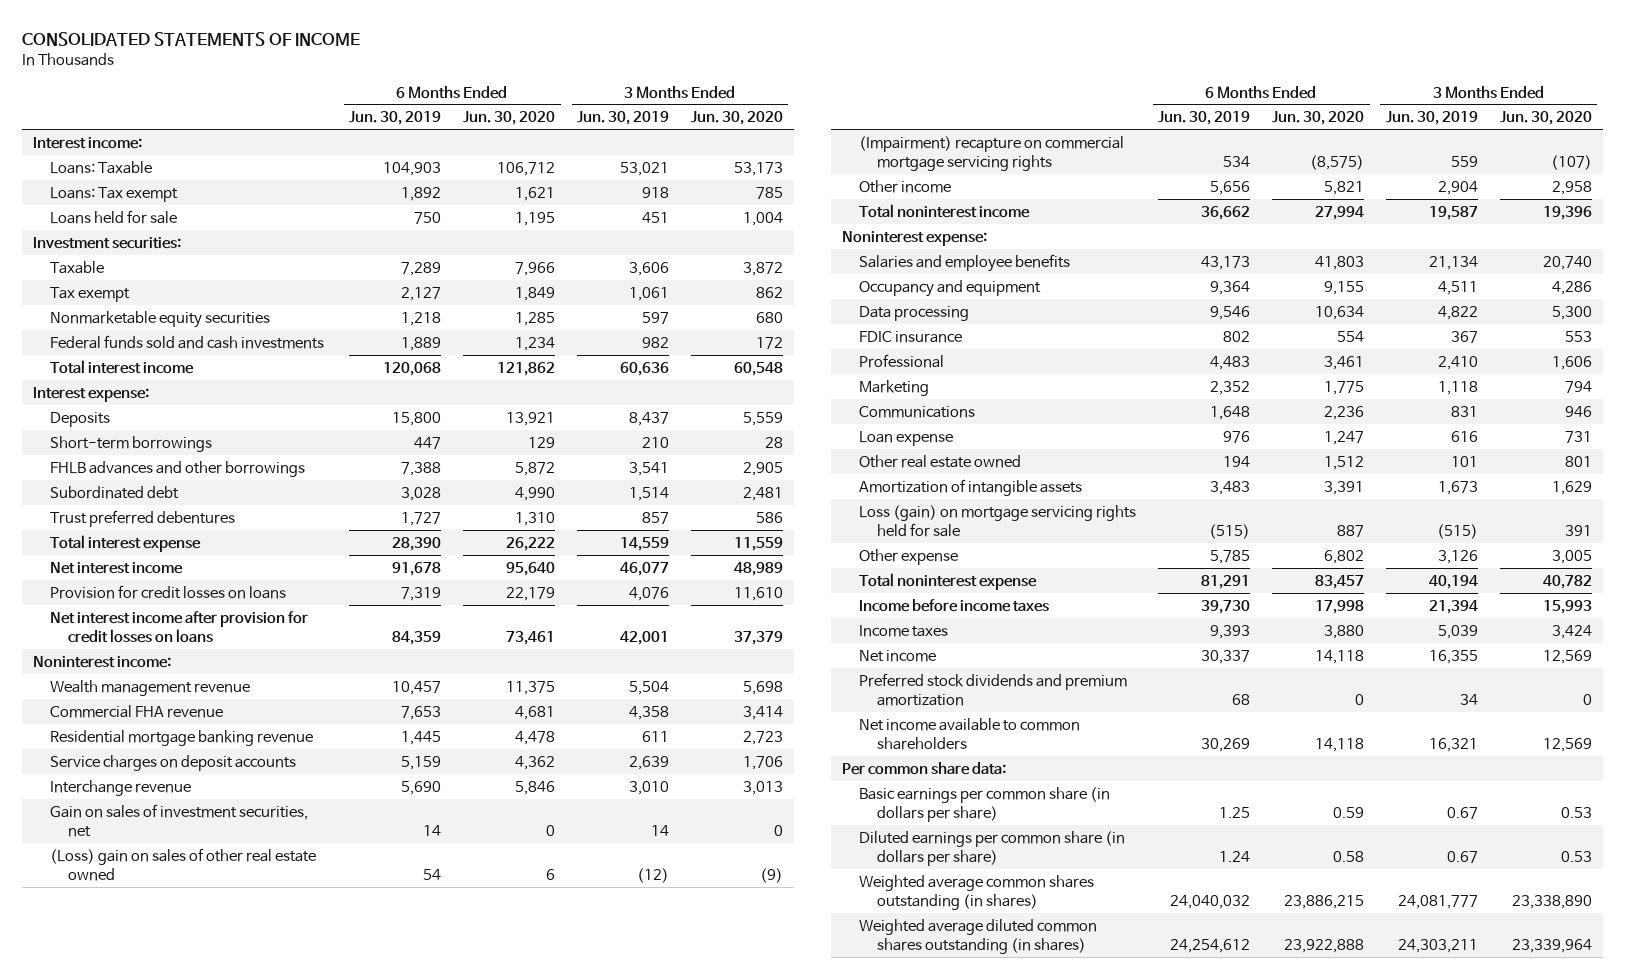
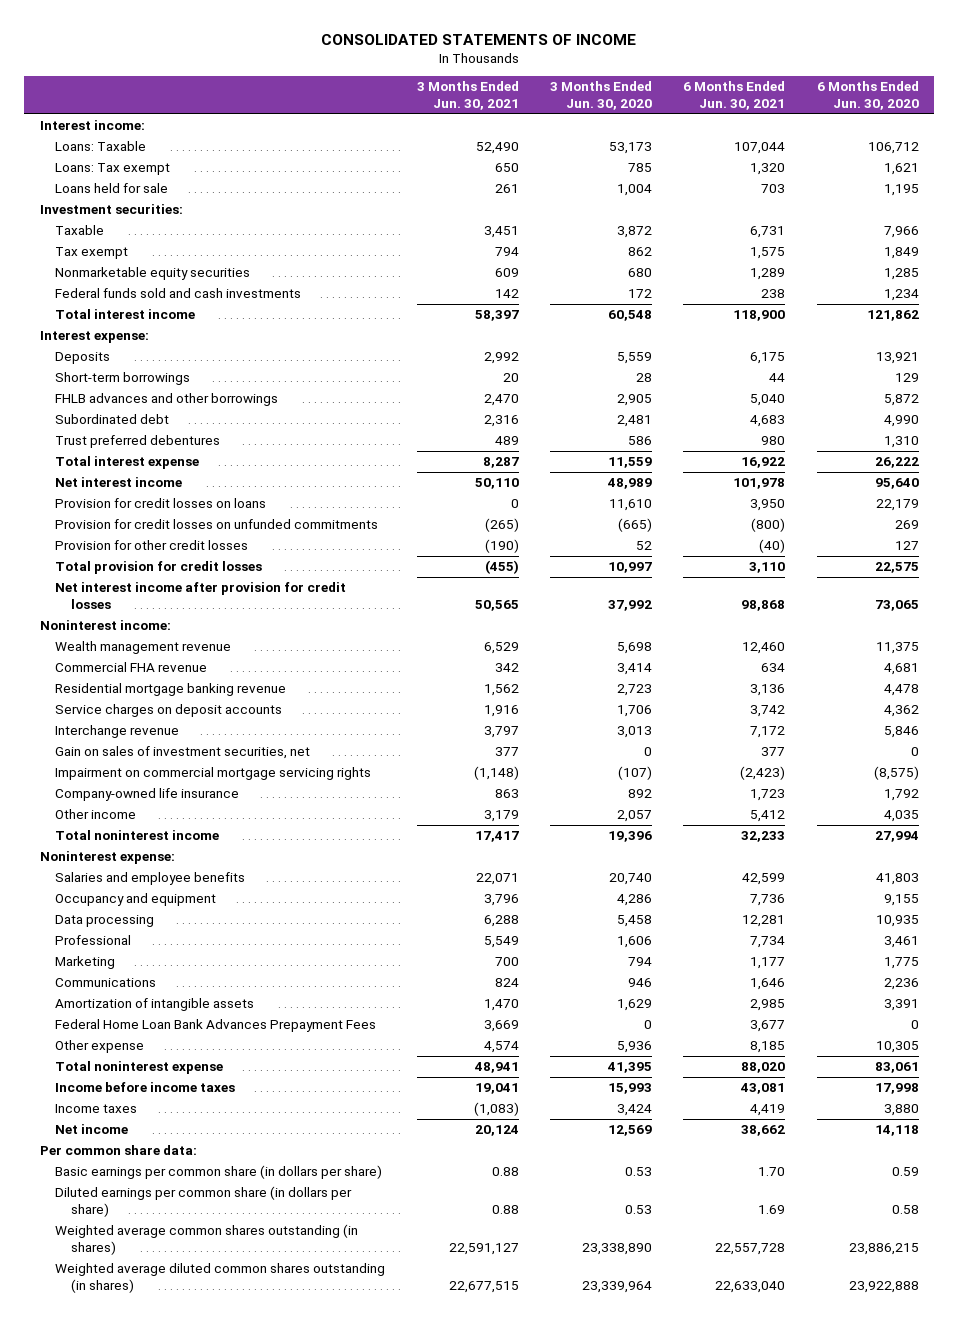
[349,111,442,126] Jun. 30, 2019 -> none
[576,111,669,126] Jun. 30, 2019 -> none
none -> [416,81,519,111] 3 Months Ended Jun. 30, 2021
none -> [683,81,786,111] 6 Months Ended Jun. 30, 2021
none -> [55,519,379,530] Provision for credit losses on unfunded commitments
none -> [55,540,249,551] Provision for other credit losses
none -> [55,561,263,575] Total provision for credit losses
[50,610,309,643] Net interest income after provision for credit losses on loans -> [55,582,347,610] Net interest income after provision for credit losses
[506,630,556,645] 73,461 -> [874,600,919,612] 73,065
[733,630,783,645] 37,379 -> [607,600,652,612] 37,992
[50,847,317,881] (Loss) gain on sales of other real estate owned -> none
[859,135,1125,171] (Impairment) recapture on commercial mortgage servicing rights -> [55,767,372,781] Impairment on commercial mortgage servicing rights
none -> [55,788,240,802] Company-owned life insurance
[1324,180,1365,195] 5,821 -> [883,810,919,823] 4,035
[1551,180,1592,195] 2,958 -> [616,810,652,823] 2,057
[859,330,963,343] FDIC insurance -> none
[1315,305,1365,320] 10,634 -> [875,915,919,928] 10,935
[1551,305,1592,320] 5,300 -> [616,915,652,928] 5,458
[859,430,954,446] Loan expense -> none
[859,454,1022,468] Other real estate owned -> none
[859,504,1137,537] Loss (gain) on mortgage servicing rights held for sale -> none
none -> [55,1019,377,1033] Federal Home Loan Bank Advances Prepayment Fees
[1324,549,1365,564] 6,802 -> [875,1041,919,1054] 10,305
[1551,549,1592,564] 3,005 -> [616,1041,652,1054] 5,936
[1315,574,1365,589] 83,457 -> [874,1062,919,1074] 83,061
[1542,574,1592,589] 40,782 -> [606,1062,652,1074] 41,395
[859,672,1128,706] Preferred stock dividends and premium amortization -> none
[859,717,1081,750] Net income available to common shareholders -> none

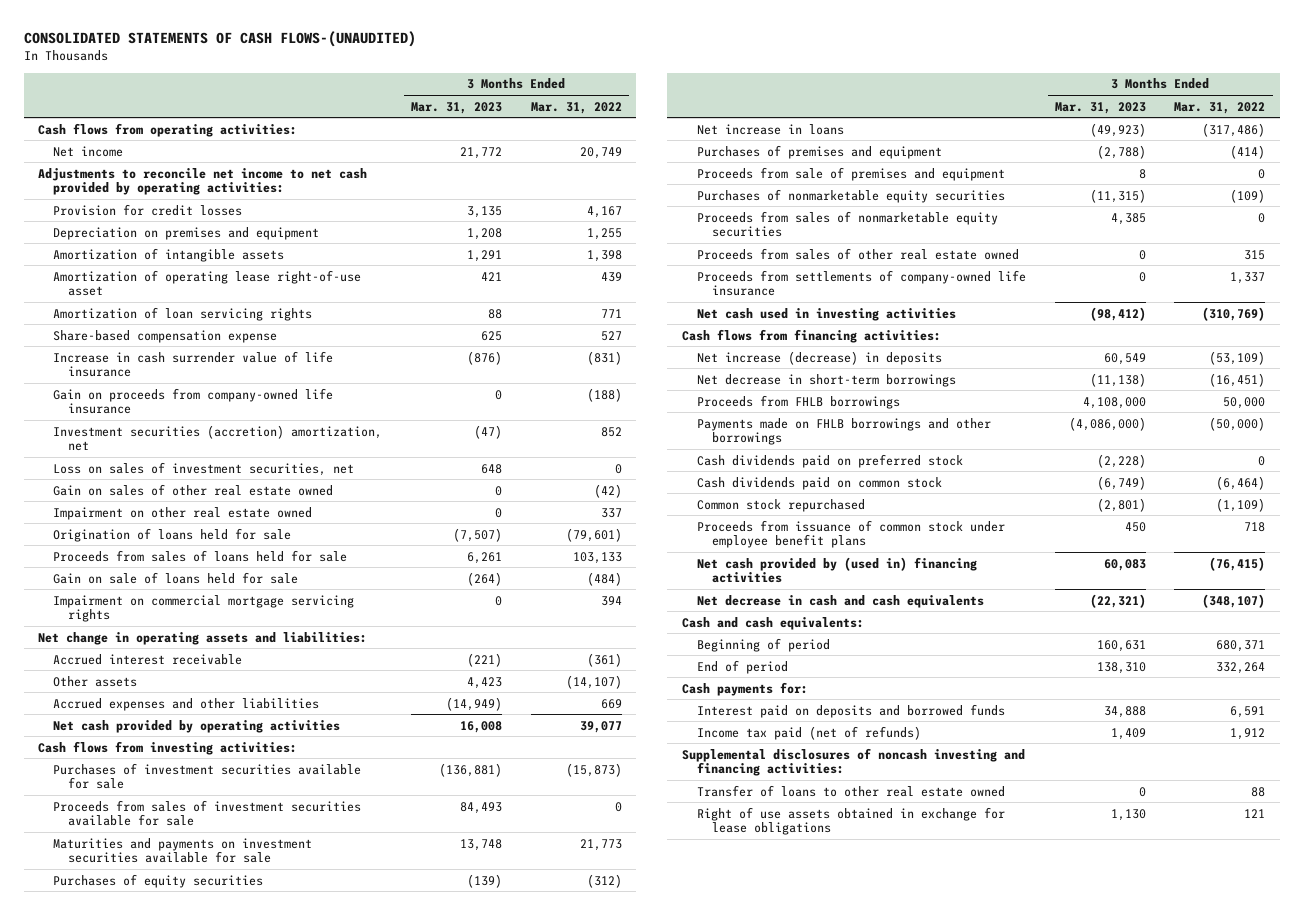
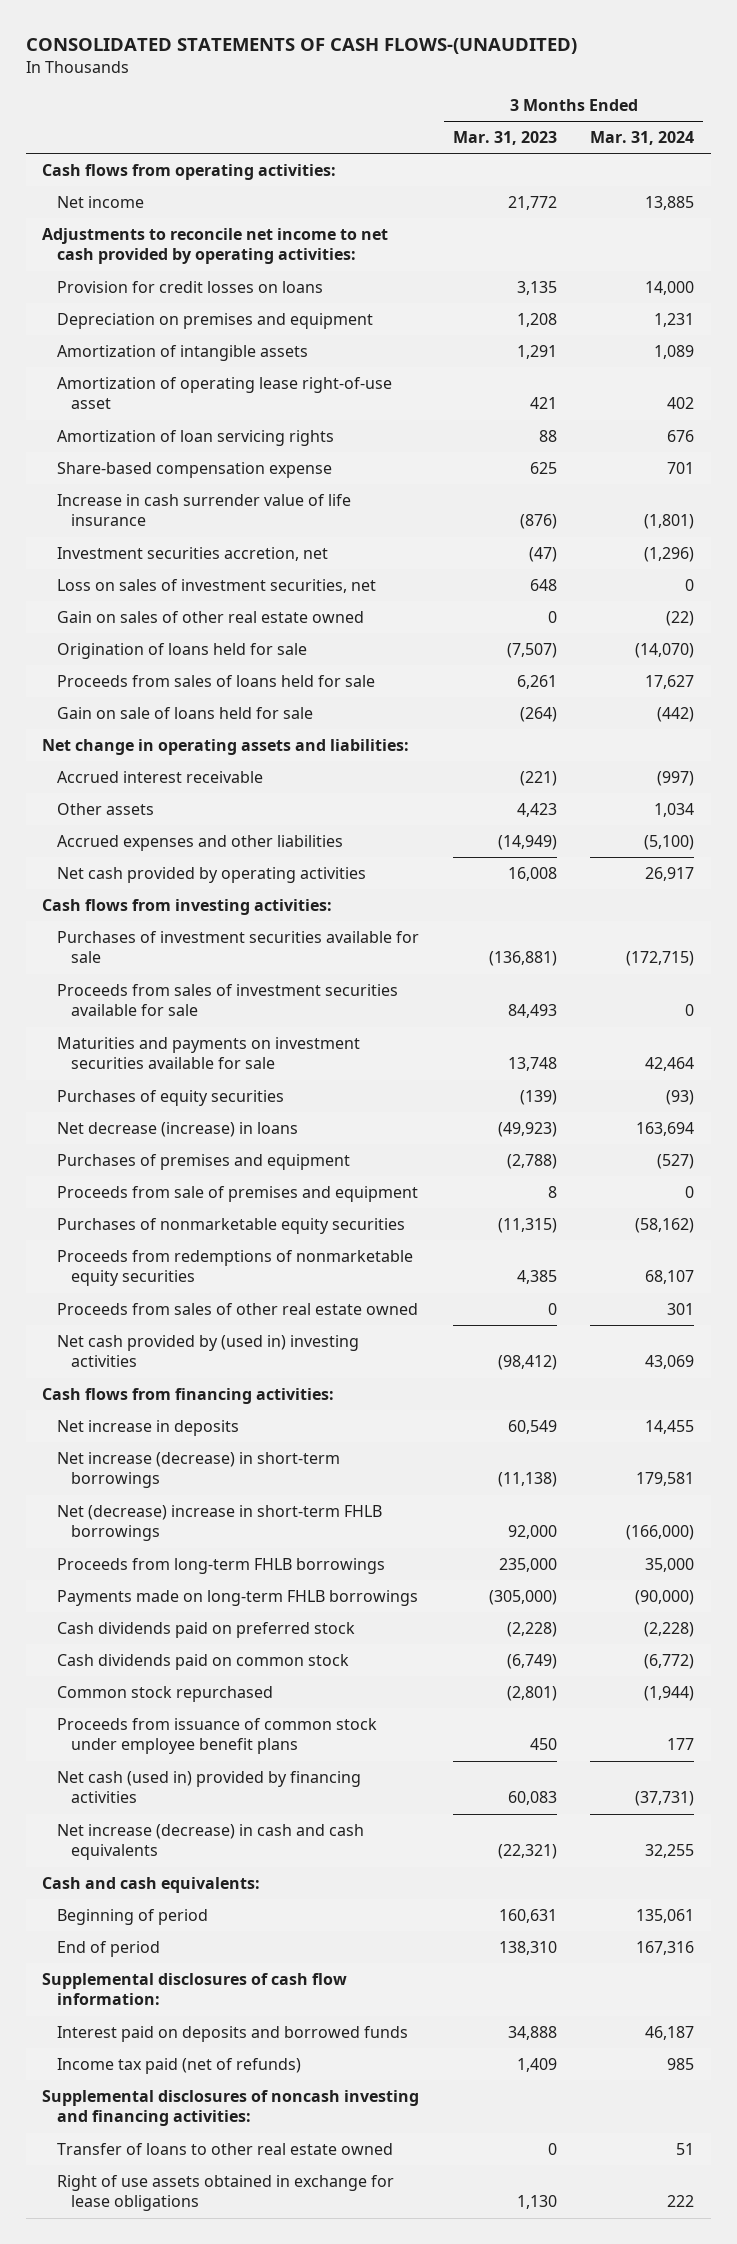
[530,101,622,114] Mar. 31, 2022 -> none
none -> [590,131,695,146] Mar. 31, 2024
[53,203,243,216] Provision for credit losses -> [56,280,323,293] Provision for credit losses on loans
[53,387,334,415] Gain on proceeds from company-owned life insurance -> none
[53,424,383,452] Investment securities (accretion) amortization, net -> [56,546,328,561] Investment securities accretion, net
[53,506,313,520] Impairment on other real estate owned -> none
[53,594,355,623] Impairment on commercial mortgage servicing rights -> none
[697,123,845,135] Net increase in loans -> [56,1121,298,1137] Net decrease (increase) in loans
[697,210,999,238] Proceeds from sales of nonmarketable equity securities -> [56,1249,413,1287] Proceeds from redemptions of nonmarketable equity securities
[697,269,1027,297] Proceeds from settlements of company-owned life insurance -> none
[697,307,957,321] Net cash used in investing activities -> [56,1334,359,1368] Net cash provided by (used in) investing activities
[697,350,943,365] Net increase (decrease) in deposits -> [56,1419,239,1436] Net increase in deposits
[697,373,957,387] Net decrease in short-term borrowings -> [56,1451,340,1489] Net increase (decrease) in short-term borrowings
none -> [56,1504,382,1542] Net (decrease) increase in short-term FHLB borrowings
[697,394,901,409] Proceeds from FHLB borrowings -> [56,1557,385,1574] Proceeds from long-term FHLB borrowings
[1082,396,1146,409] 4,108,000 -> [498,1557,557,1572] 235,000
[697,417,992,446] Payments made on FHLB borrowings and other borrowings -> [56,1589,418,1606] Payments made on long-term FHLB borrowings
[1068,416,1146,431] (4,086,000) -> [488,1589,557,1605] (305,000)
[697,556,978,584] Net cash provided by (used in) financing activities -> [56,1770,361,1804] Net cash (used in) provided by financing activities
[697,594,985,608] Net decrease in cash and cash equivalents -> [56,1823,364,1861] Net increase (decrease) in cash and cash equivalents
[681,681,808,696] Cash payments for: -> [42,1972,348,2006] Supplemental disclosures of cash flow information:

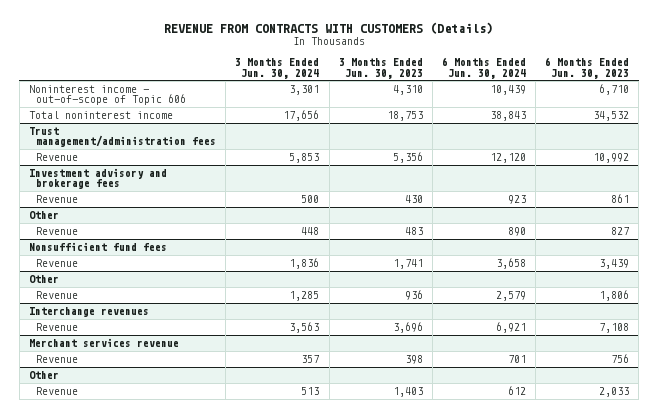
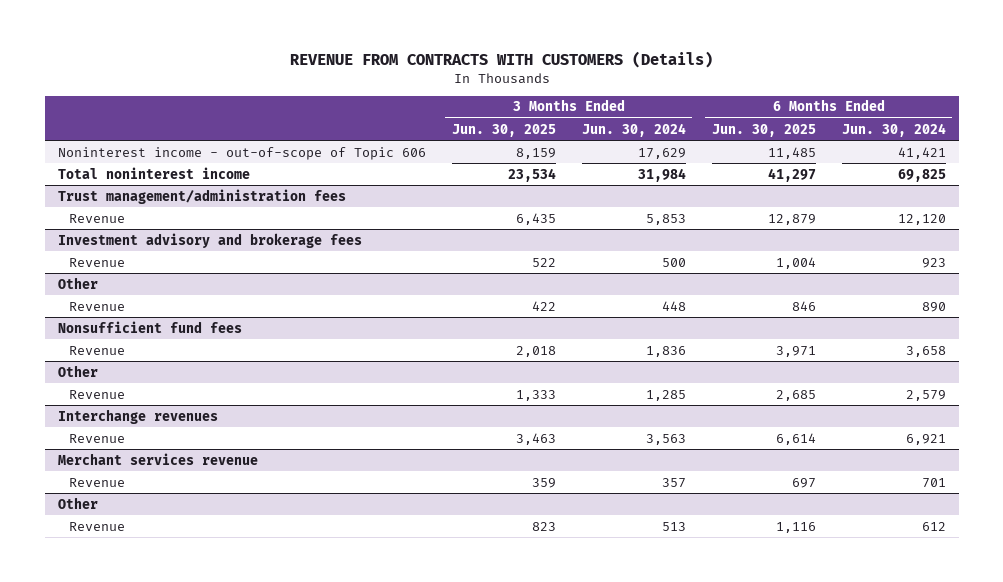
[338,58,423,79] 3 Months Ended Jun. 30, 2023 -> none
[545,57,630,79] 6 Months Ended Jun. 30, 2023 -> none
none -> [451,123,556,137] Jun. 30, 2025
none -> [711,123,816,137] Jun. 30, 2025
[289,85,320,96] 3,301 -> [637,147,686,159] 17,629
[489,85,526,96] 10,439 -> [897,146,946,159] 41,421
[283,110,320,122] 17,656 -> [637,167,686,182] 31,984
[489,111,526,122] 38,843 -> [897,168,946,182] 69,825

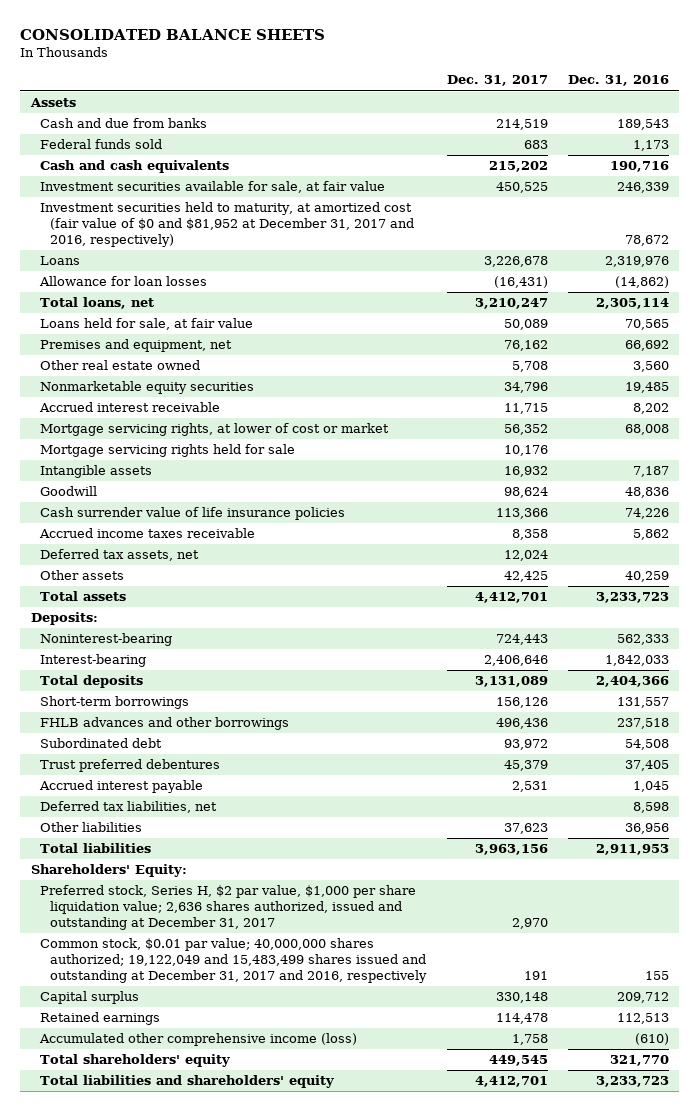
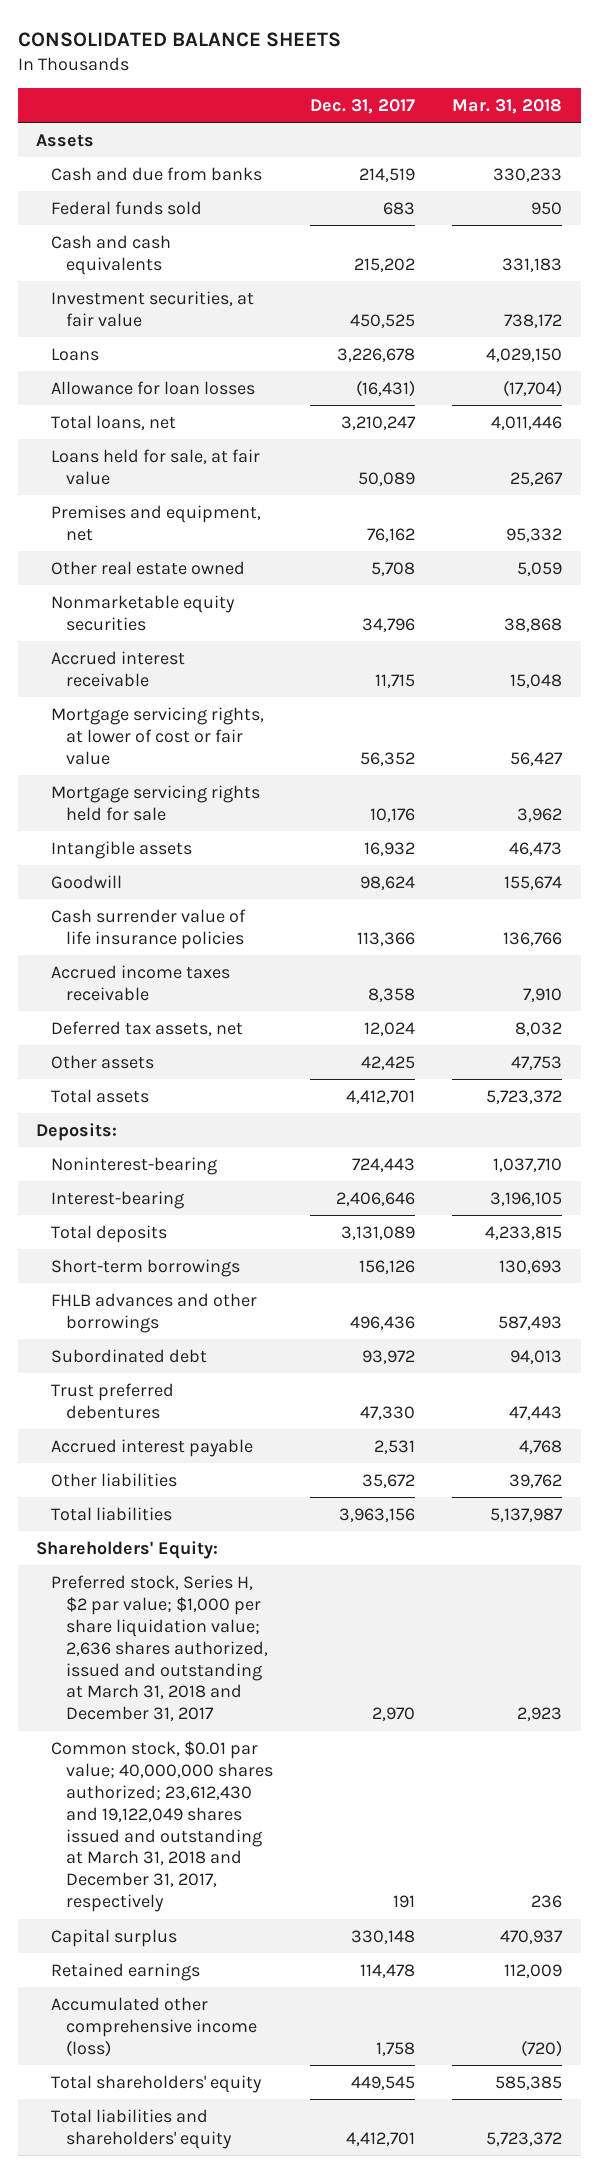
[567,75,669,87] Dec. 31, 2016 -> none
none -> [452,98,563,114] Mar. 31, 2018
[40,202,415,247] Investment securities held to maturity, at amortized cost (fair value of $0 and $81,952 at December 31, 2017 and 2016, respectively) -> none
[40,181,386,194] Investment securities available for sale, at fair value -> [51,290,255,327] Investment securities, at fair value
[40,423,390,437] Mortgage servicing rights, at lower of cost or market -> [51,706,265,765] Mortgage servicing rights, at lower of cost or fair value
[503,760,548,772] 45,379 -> [359,1405,415,1420] 47,330
[40,801,218,814] Deferred tax liabilities, net -> none
[503,823,548,835] 37,623 -> [361,1473,415,1488] 35,672
[40,885,417,930] Preferred stock, Series H, $2 par value, $1,000 per share liquidation value; 2,636 shares authorized, issued and outstanding at December 31, 2017 -> [51,1574,268,1722] Preferred stock, Series H, $2 par value; $1,000 per share liquidation value; 2,636 shares authorized, issued and outstanding at March 31, 2018 and December 31, 2017
[40,938,428,983] Common stock, $0.01 par value; 40,000,000 shares authorized; 19,122,049 and 15,483,499 shares issued and outstanding at December 31, 2017 and 2016, respectively -> [51,1740,273,1913] Common stock, $0.01 par value; 40,000,000 shares authorized; 23,612,430 and 19,122,049 shares issued and outstanding at March 31, 2018 and December 31, 2017, respectively

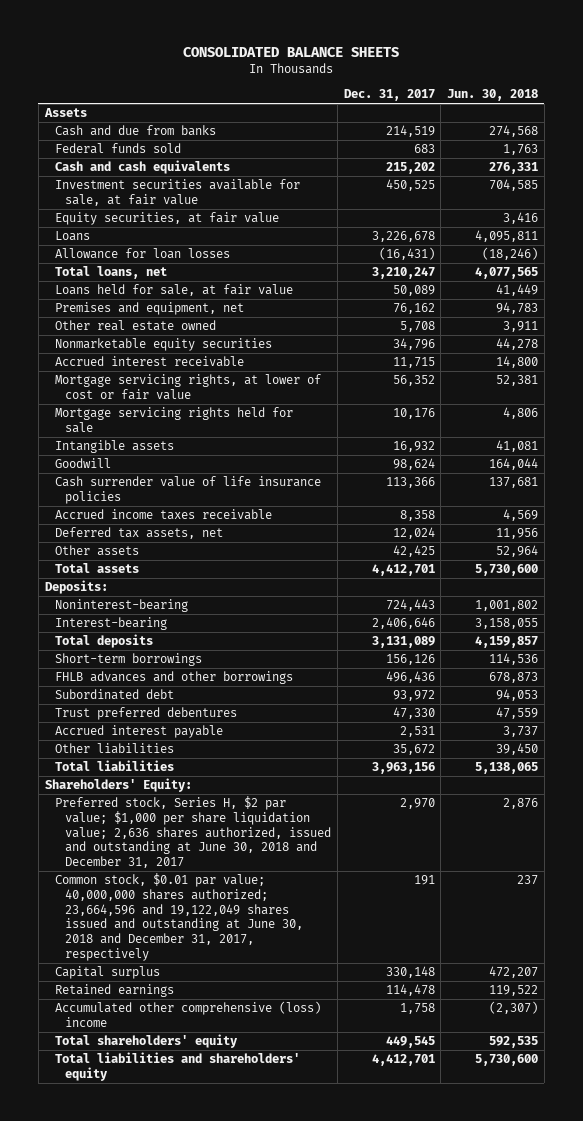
[452,98,563,114] Mar. 31, 2018 -> none
none -> [446,89,538,102] Jun. 30, 2018
[51,290,255,327] Investment securities, at fair value -> [55,179,301,207] Investment securities available for sale, at fair value
none -> [55,212,280,226] Equity securities, at fair value
[51,1574,268,1722] Preferred stock, Series H, $2 par value; $1,000 per share liquidation value; 2,636 shares authorized, issued and outstanding at March 31, 2018 and December 31, 2017 -> [55,796,332,869] Preferred stock, Series H, $2 par value; $1,000 per share liquidation value; 2,636 shares authorized, issued and outstanding at June 30, 2018 and December 31, 2017
[51,1740,273,1913] Common stock, $0.01 par value; 40,000,000 shares authorized; 23,612,430 and 19,122,049 shares issued and outstanding at March 31, 2018 and December 31, 2017, respectively -> [55,873,304,961] Common stock, $0.01 par value; 40,000,000 shares authorized; 23,664,596 and 19,122,049 shares issued and outstanding at June 30, 2018 and December 31, 2017, respectively
[51,1996,257,2057] Accumulated other comprehensive income (loss) -> [55,1001,322,1028] Accumulated other comprehensive (loss) income

